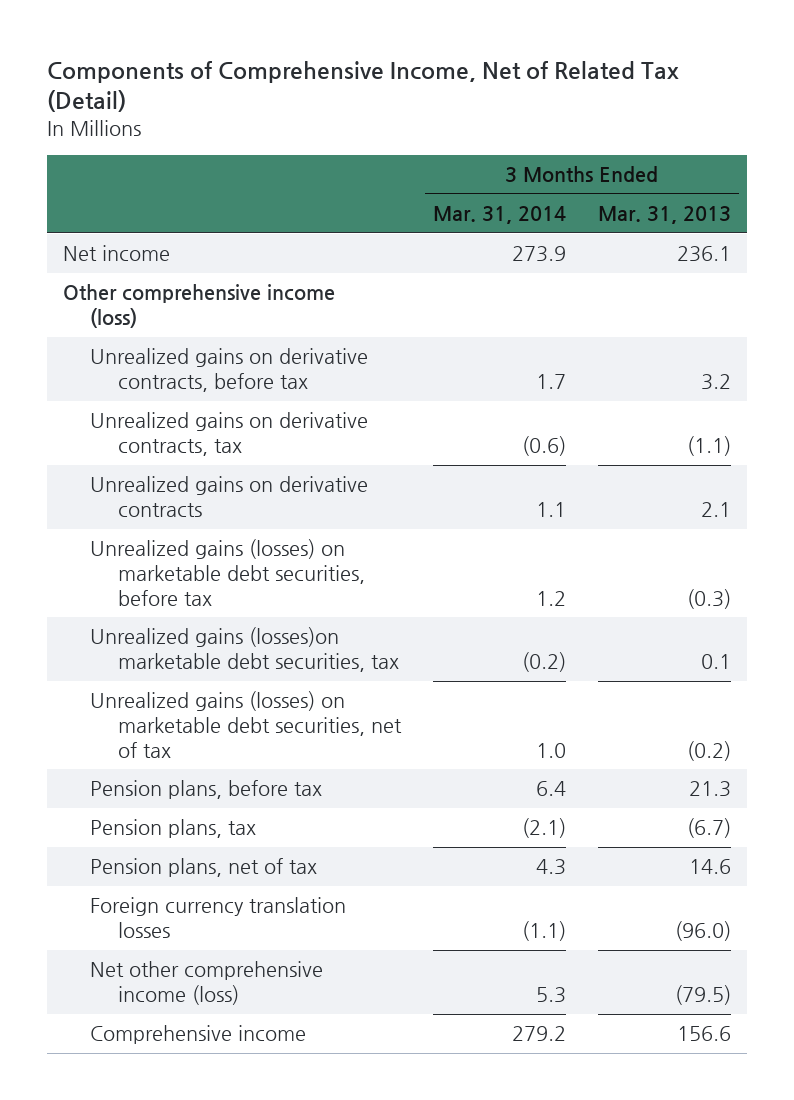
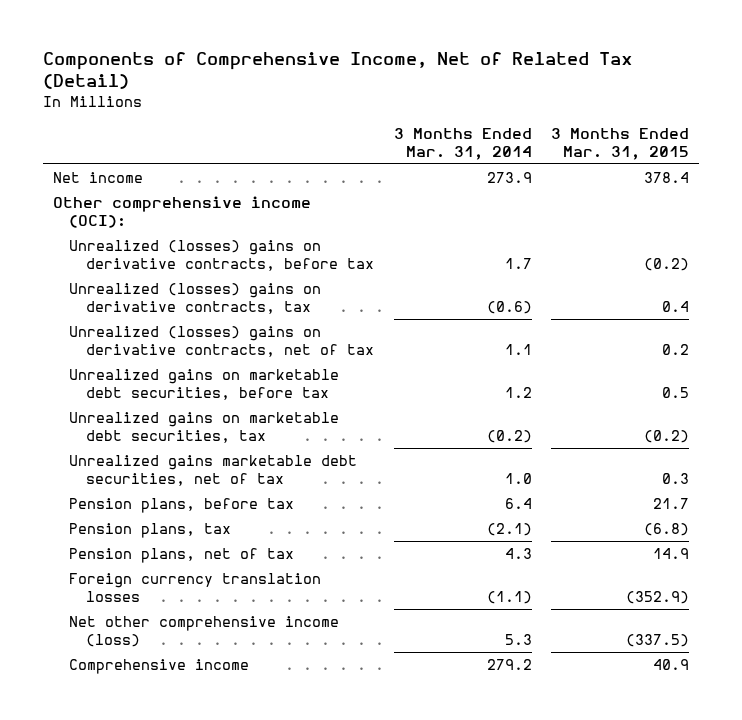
[598,206,732,225] Mar. 31, 2013 -> none
none -> [551,127,690,160] 3 Months Ended Mar. 31, 2015
[62,284,335,328] Other comprehensive income (loss) -> [52,195,311,229] Other comprehensive income (OCI):
[90,348,369,392] Unrealized gains on derivative contracts, before tax -> [69,239,375,272] Unrealized (losses) gains on derivative contracts, before tax
[90,412,369,456] Unrealized gains on derivative contracts, tax -> [69,282,322,315] Unrealized (losses) gains on derivative contracts, tax
[90,476,369,517] Unrealized gains on derivative contracts -> [69,325,375,358] Unrealized (losses) gains on derivative contracts, net of tax
[90,539,365,606] Unrealized gains (losses) on marketable debt securities, before tax -> [69,368,340,401] Unrealized gains on marketable debt securities, before tax
[90,627,399,672] Unrealized gains (losses)on marketable debt securities, tax -> [69,411,340,444] Unrealized gains on marketable debt securities, tax
[90,691,402,758] Unrealized gains (losses) on marketable debt securities, net of tax -> [69,454,358,487] Unrealized gains marketable debt securities, net of tax

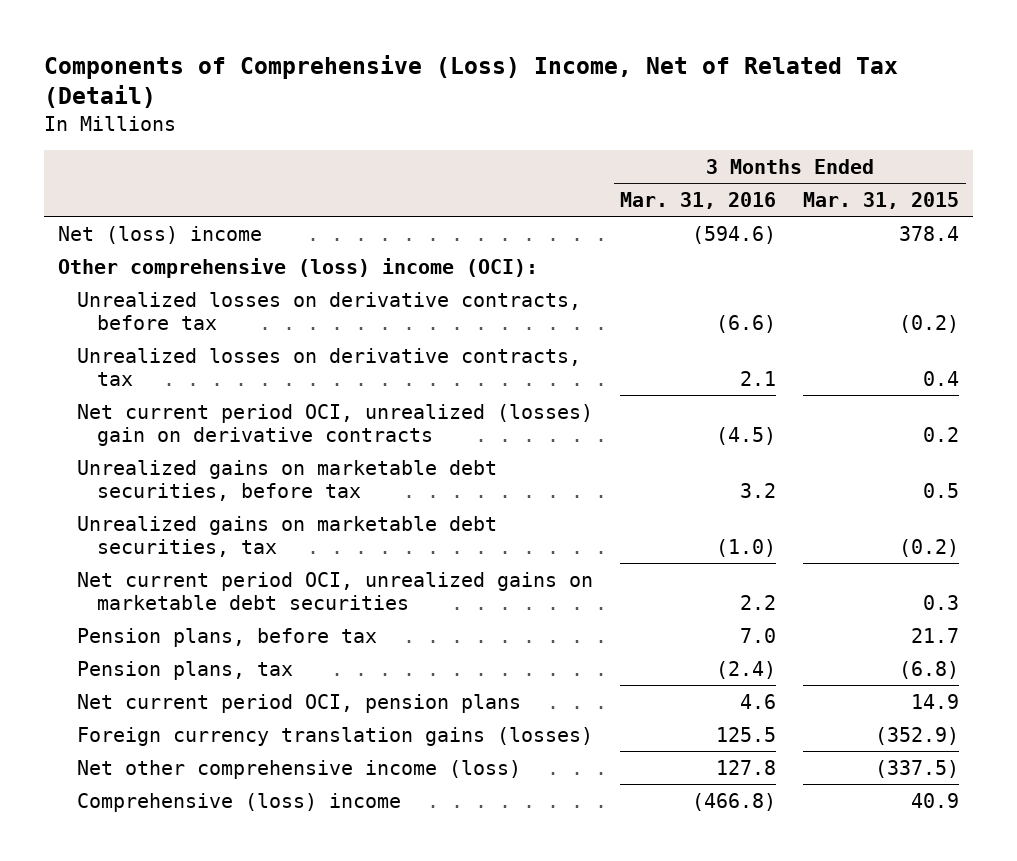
[42,52,632,90] Components of Comprehensive Income, Net of Related Tax (Detail) -> [44,55,899,109] Components of Comprehensive (Loss) Income, Net of Related Tax (Detail)
[393,127,532,160] 3 Months Ended Mar. 31, 2014 -> none
none -> [620,191,777,209] Mar. 31, 2016
[52,171,143,183] Net income -> [57,225,262,244] Net (loss) income
[52,195,311,229] Other comprehensive income (OCI): -> [57,257,538,278] Other comprehensive (loss) income (OCI):
[69,239,375,272] Unrealized (losses) gains on derivative contracts, before tax -> [77,291,582,330] Unrealized losses on derivative contracts, before tax
[69,282,322,315] Unrealized (losses) gains on derivative contracts, tax -> [77,347,582,386] Unrealized losses on derivative contracts, tax
[69,325,375,358] Unrealized (losses) gains on derivative contracts, net of tax -> [77,403,594,446] Net current period OCI, unrealized (losses) gain on derivative contracts
[69,454,358,487] Unrealized gains marketable debt securities, net of tax -> [77,571,594,610] Net current period OCI, unrealized gains on marketable debt securities
[69,547,295,563] Pension plans, net of tax -> [77,693,522,713] Net current period OCI, pension plans
[69,572,322,603] Foreign currency translation losses -> [77,726,594,746] Foreign currency translation gains (losses)
[69,658,250,674] Comprehensive income -> [77,792,402,812] Comprehensive (loss) income

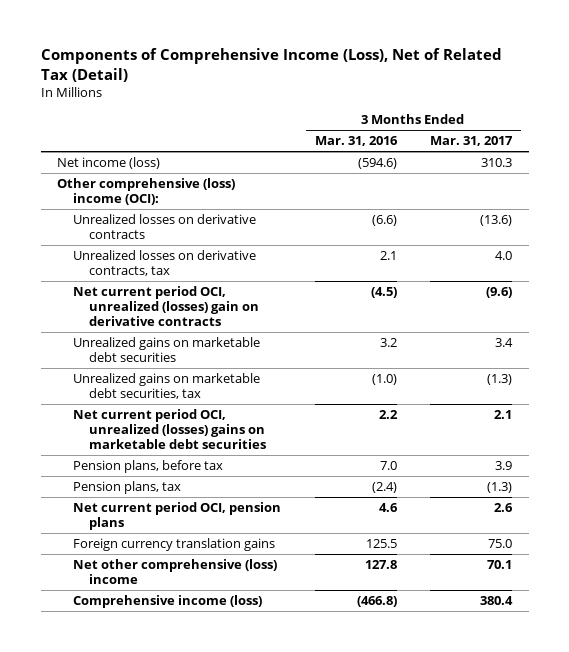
[44,55,899,109] Components of Comprehensive (Loss) Income, Net of Related Tax (Detail) -> [40,48,502,82] Components of Comprehensive Income (Loss), Net of Related Tax (Detail)
[803,191,960,209] Mar. 31, 2015 -> none
none -> [430,136,514,147] Mar. 31, 2017
[57,225,262,244] Net (loss) income -> [57,156,161,169] Net income (loss)
[77,291,582,330] Unrealized losses on derivative contracts, before tax -> [73,213,257,239] Unrealized losses on derivative contracts
[77,459,498,501] Unrealized gains on marketable debt securities, before tax -> [73,336,261,362] Unrealized gains on marketable debt securities
[77,571,594,610] Net current period OCI, unrealized gains on marketable debt securities -> [73,408,267,449] Net current period OCI, unrealized (losses) gains on marketable debt securities
[77,726,594,746] Foreign currency translation gains (losses) -> [73,537,276,551] Foreign currency translation gains
[77,759,522,779] Net other comprehensive income (loss) -> [73,558,278,584] Net other comprehensive (loss) income
[77,792,402,812] Comprehensive (loss) income -> [73,594,263,608] Comprehensive income (loss)

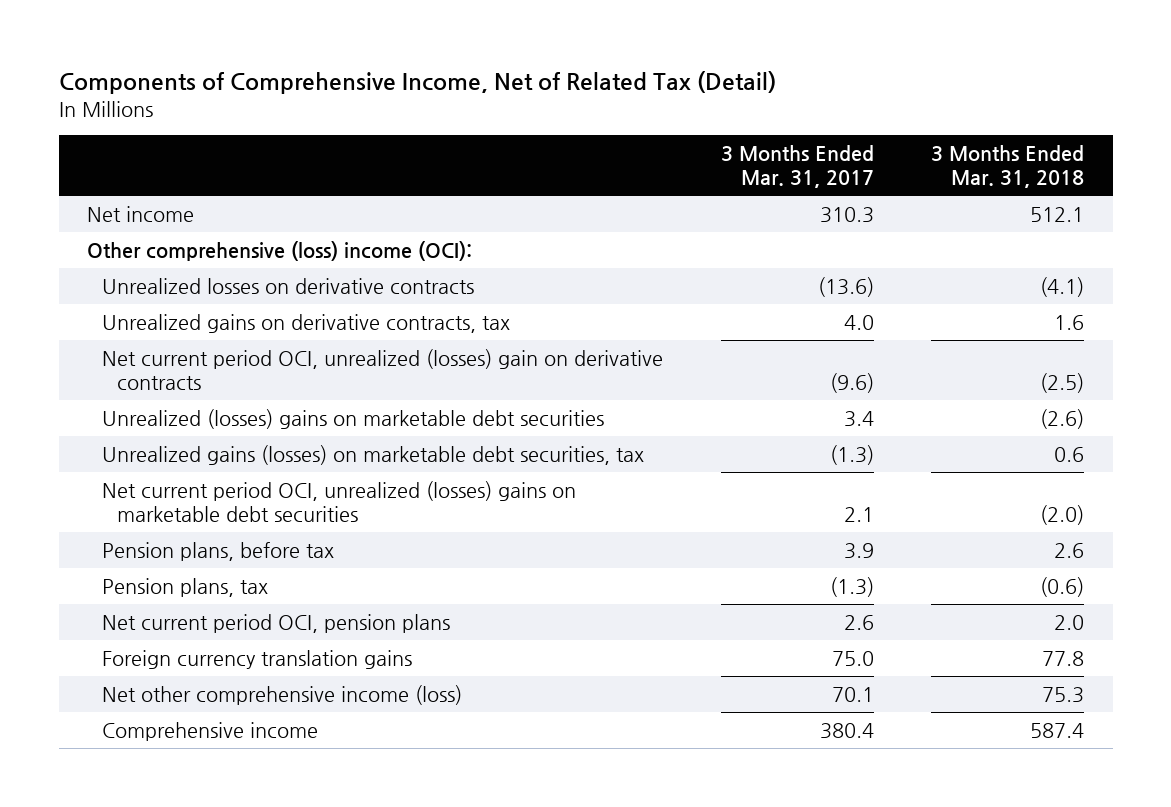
[40,48,502,82] Components of Comprehensive Income (Loss), Net of Related Tax (Detail) -> [58,71,776,95] Components of Comprehensive Income, Net of Related Tax (Detail)
[314,136,398,147] Mar. 31, 2016 -> none
none -> [930,144,1084,189] 3 Months Ended Mar. 31, 2018
[57,156,161,169] Net income (loss) -> [87,205,195,222] Net income
[73,249,257,276] Unrealized losses on derivative contracts, tax -> [102,313,511,333] Unrealized gains on derivative contracts, tax
[73,336,261,362] Unrealized gains on marketable debt securities -> [102,408,605,429] Unrealized (losses) gains on marketable debt securities
[73,372,261,399] Unrealized gains on marketable debt securities, tax -> [102,444,645,465] Unrealized gains (losses) on marketable debt securities, tax
[73,558,278,584] Net other comprehensive (loss) income -> [102,684,463,705] Net other comprehensive income (loss)
[73,594,263,608] Comprehensive income (loss) -> [102,721,319,741] Comprehensive income

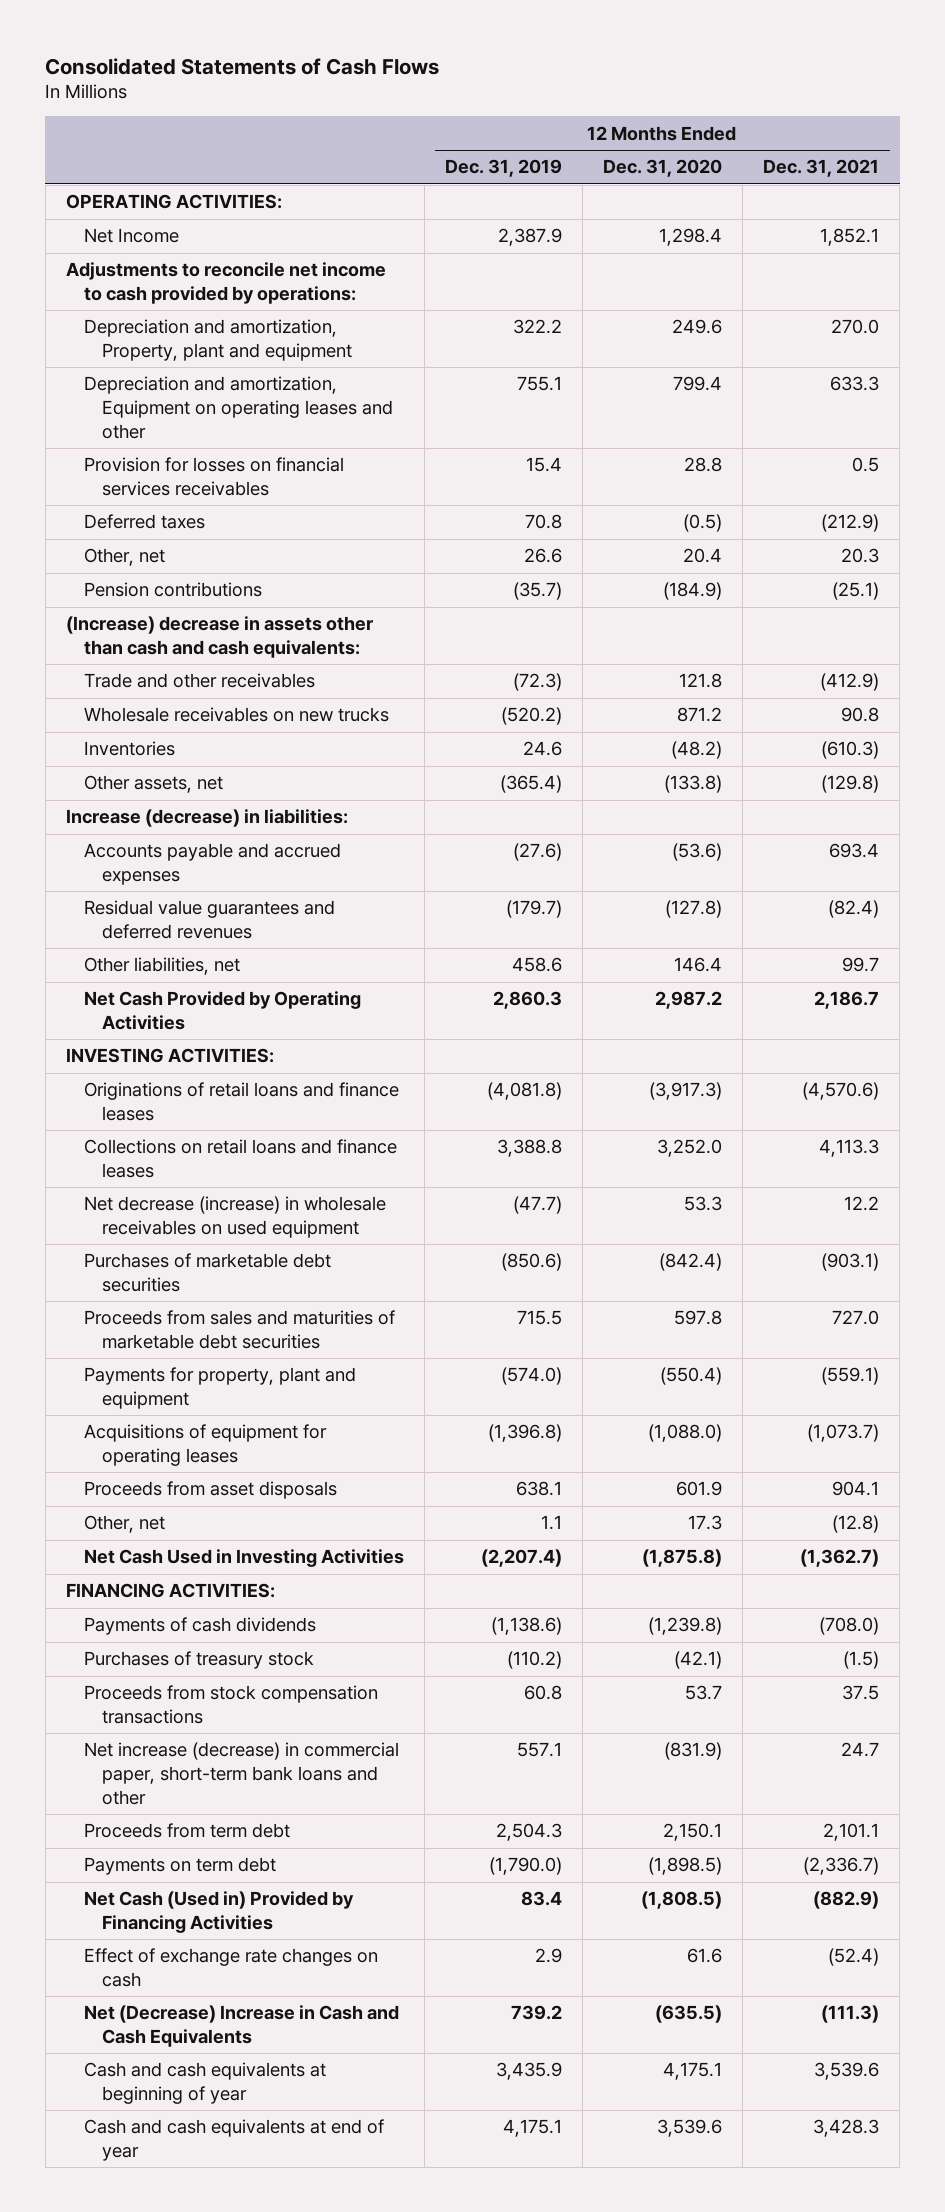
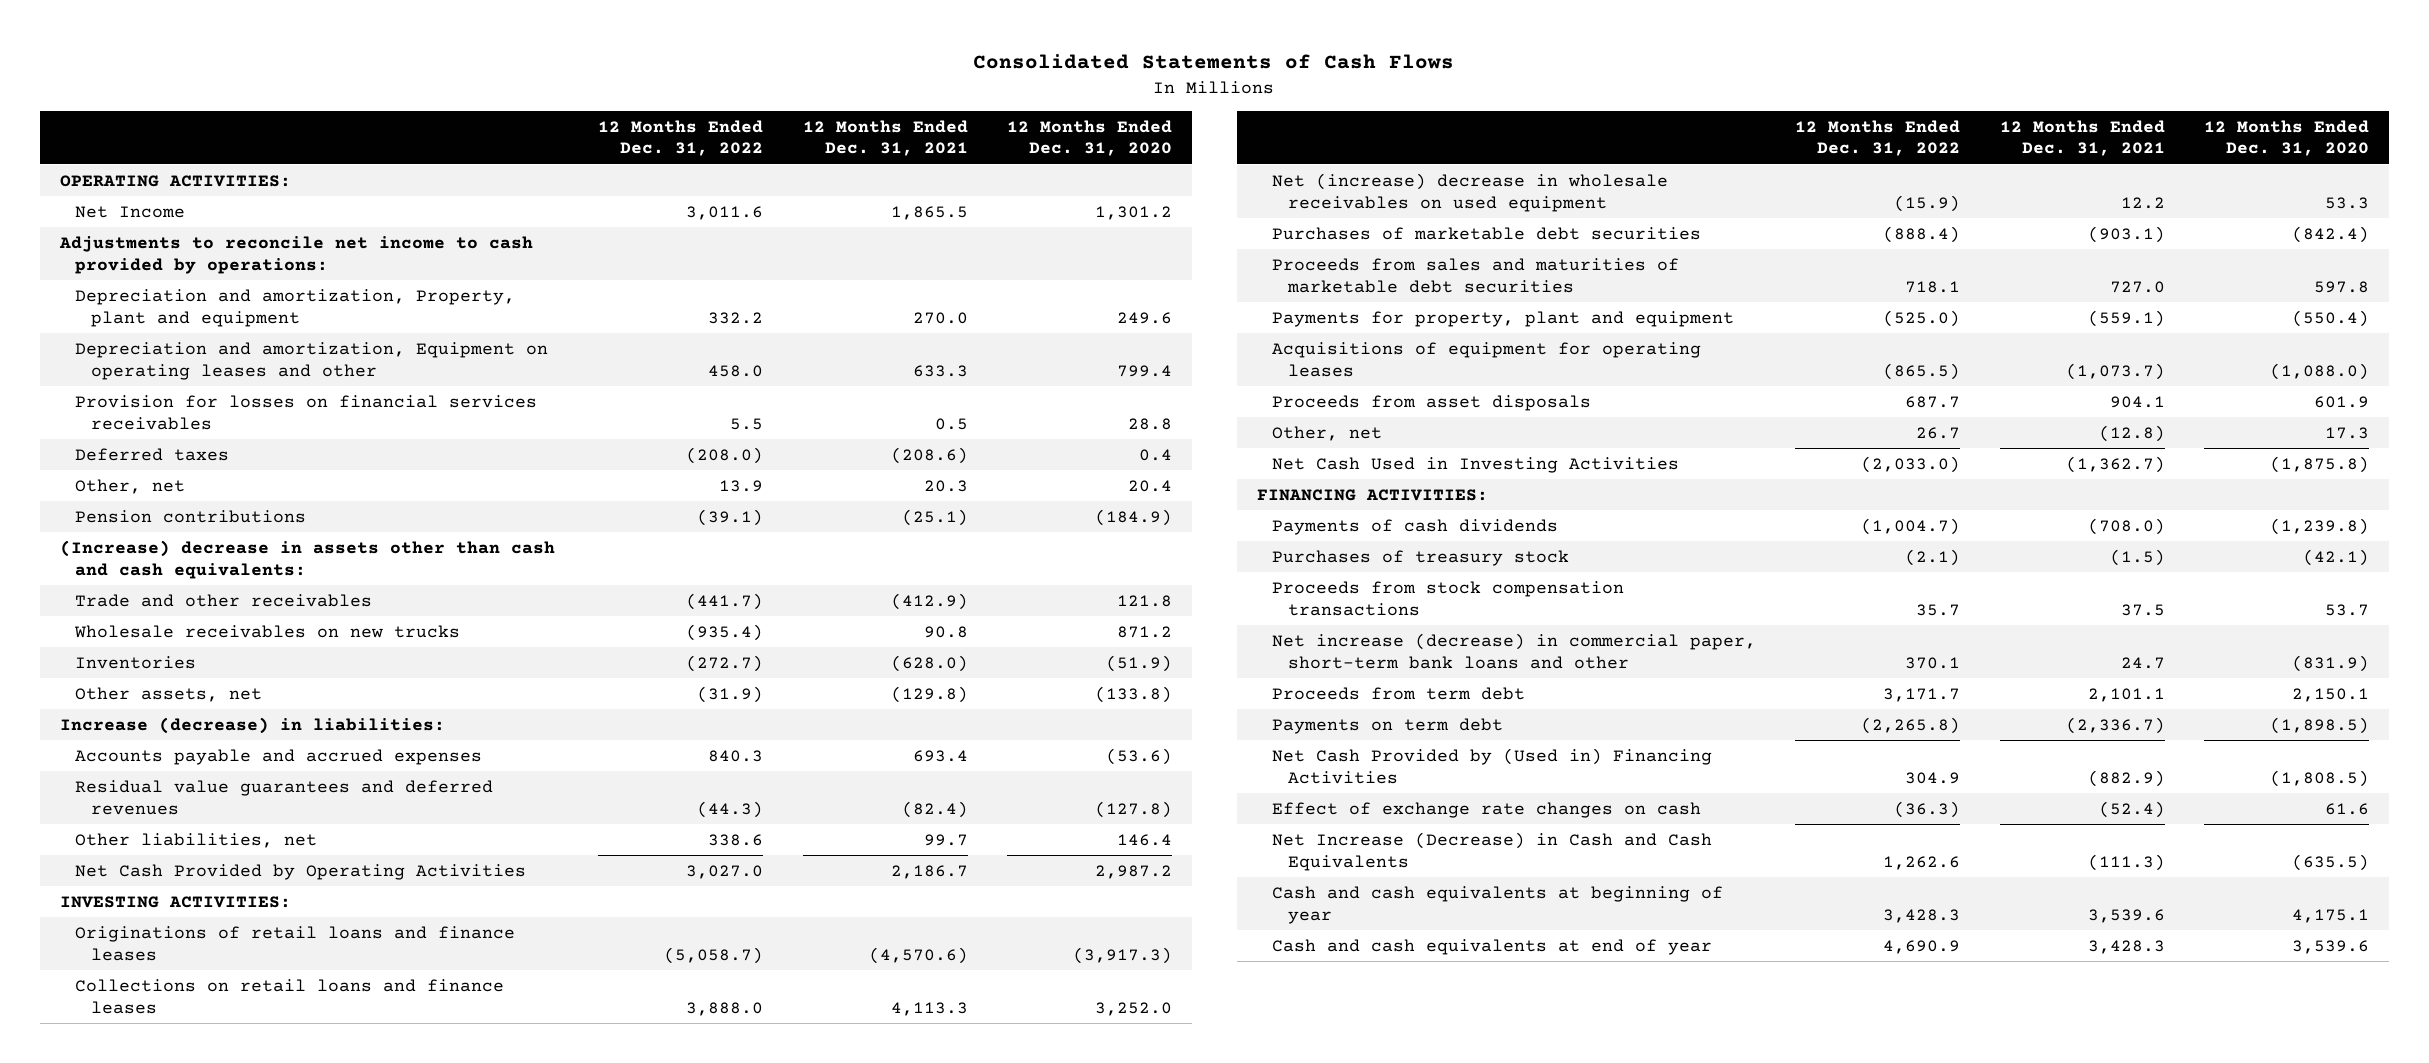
[444,159,562,178] Dec. 31, 2019 -> none
none -> [598,119,764,157] 12 Months Ended Dec. 31, 2022
[659,228,723,247] 1,298.4 -> [1094,205,1172,220] 1,301.2
[820,228,880,247] 1,852.1 -> [890,205,968,220] 1,865.5
[683,514,723,533] (0.5) -> [1138,448,1172,461] 0.4
[821,514,880,533] (212.9) -> [890,446,968,464] (208.6)
[671,741,723,760] (48.2) -> [1105,654,1172,672] (51.9)
[821,741,880,760] (610.3) -> [890,654,968,672] (628.0)
[83,1196,386,1239] Net decrease (increase) in wholesale receivables on used equipment -> [1272,172,1669,212] Net (increase) decrease in wholesale receivables on used equipment
[83,1891,354,1934] Net Cash (Used in) Provided by Financing Activities -> [1272,747,1713,784] Net Cash Provided by (Used in) Financing Activities
[83,2005,399,2048] Net (Decrease) Increase in Cash and Cash Equivalents -> [1272,831,1713,871] Net Increase (Decrease) in Cash and Cash Equivalents

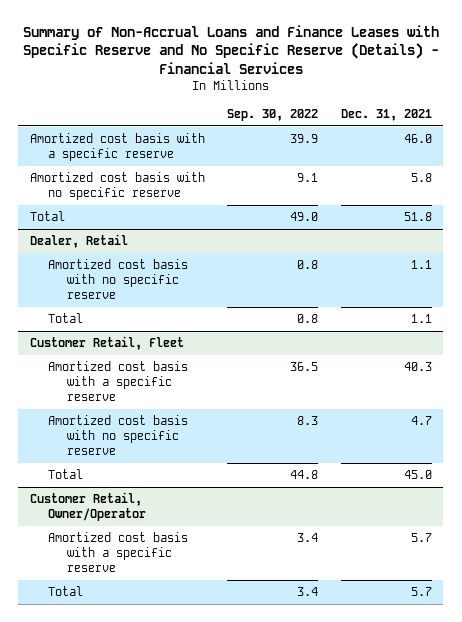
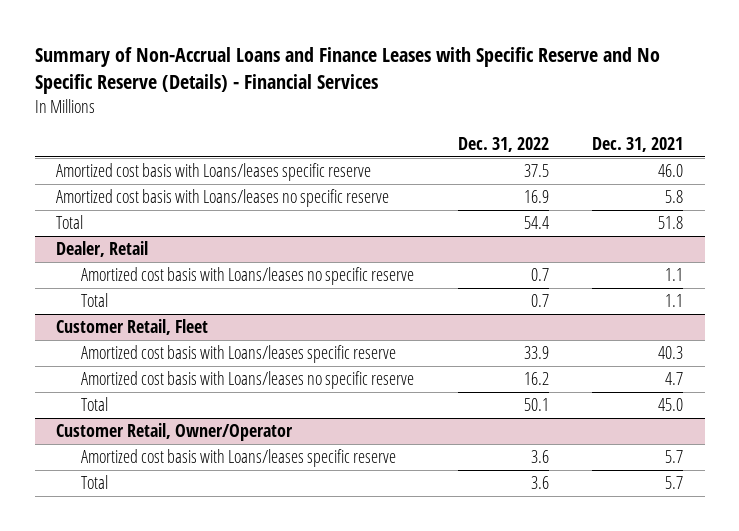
[227,108,319,121] Sep. 30, 2022 -> none
none -> [457,137,549,153] Dec. 31, 2022
[29,133,205,162] Amortized cost basis with a specific reserve -> [56,163,372,182] Amortized cost basis with Loans/leases specific reserve
[29,172,205,201] Amortized cost basis with no specific reserve -> [56,189,390,208] Amortized cost basis with Loans/leases no specific reserve
[48,259,189,300] Amortized cost basis with no specific reserve -> [81,267,415,286] Amortized cost basis with Loans/leases no specific reserve
[48,361,189,402] Amortized cost basis with a specific reserve -> [81,345,397,364] Amortized cost basis with Loans/leases specific reserve
[48,415,189,456] Amortized cost basis with no specific reserve -> [81,371,415,390] Amortized cost basis with Loans/leases no specific reserve
[48,532,189,573] Amortized cost basis with a specific reserve -> [81,449,397,468] Amortized cost basis with Loans/leases specific reserve

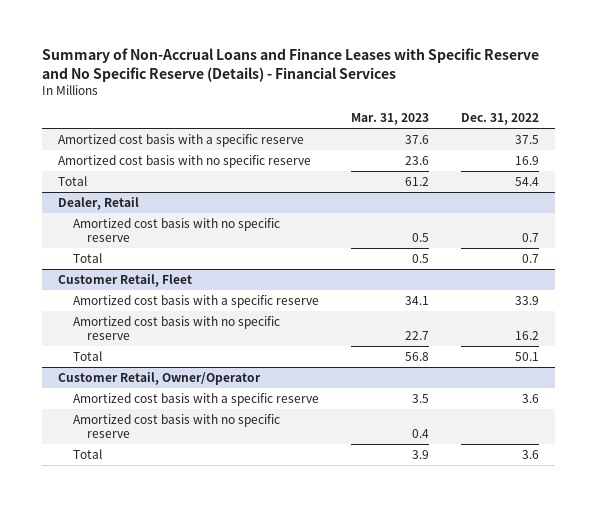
[592,137,684,153] Dec. 31, 2021 -> none
none -> [350,113,429,126] Mar. 31, 2023
[56,163,372,182] Amortized cost basis with Loans/leases specific reserve -> [57,133,304,147] Amortized cost basis with a specific reserve
[56,189,390,208] Amortized cost basis with Loans/leases no specific reserve -> [57,154,311,168] Amortized cost basis with no specific reserve
[81,267,415,286] Amortized cost basis with Loans/leases no specific reserve -> [72,217,280,243] Amortized cost basis with no specific reserve
[81,345,397,364] Amortized cost basis with Loans/leases specific reserve -> [72,294,319,308] Amortized cost basis with a specific reserve
[81,371,415,390] Amortized cost basis with Loans/leases no specific reserve -> [72,315,280,341] Amortized cost basis with no specific reserve
[81,449,397,468] Amortized cost basis with Loans/leases specific reserve -> [72,392,319,406] Amortized cost basis with a specific reserve
none -> [72,413,280,439] Amortized cost basis with no specific reserve

